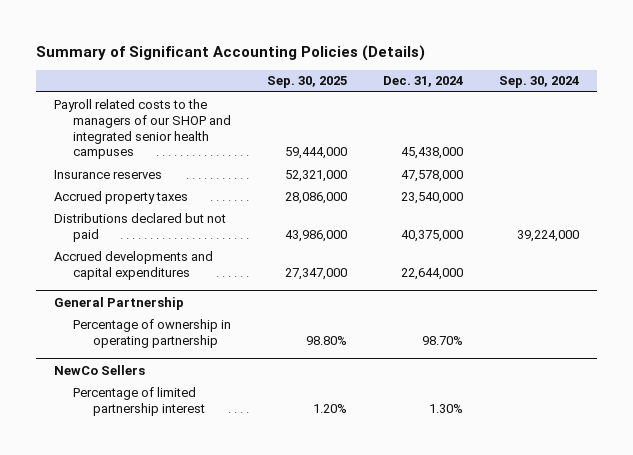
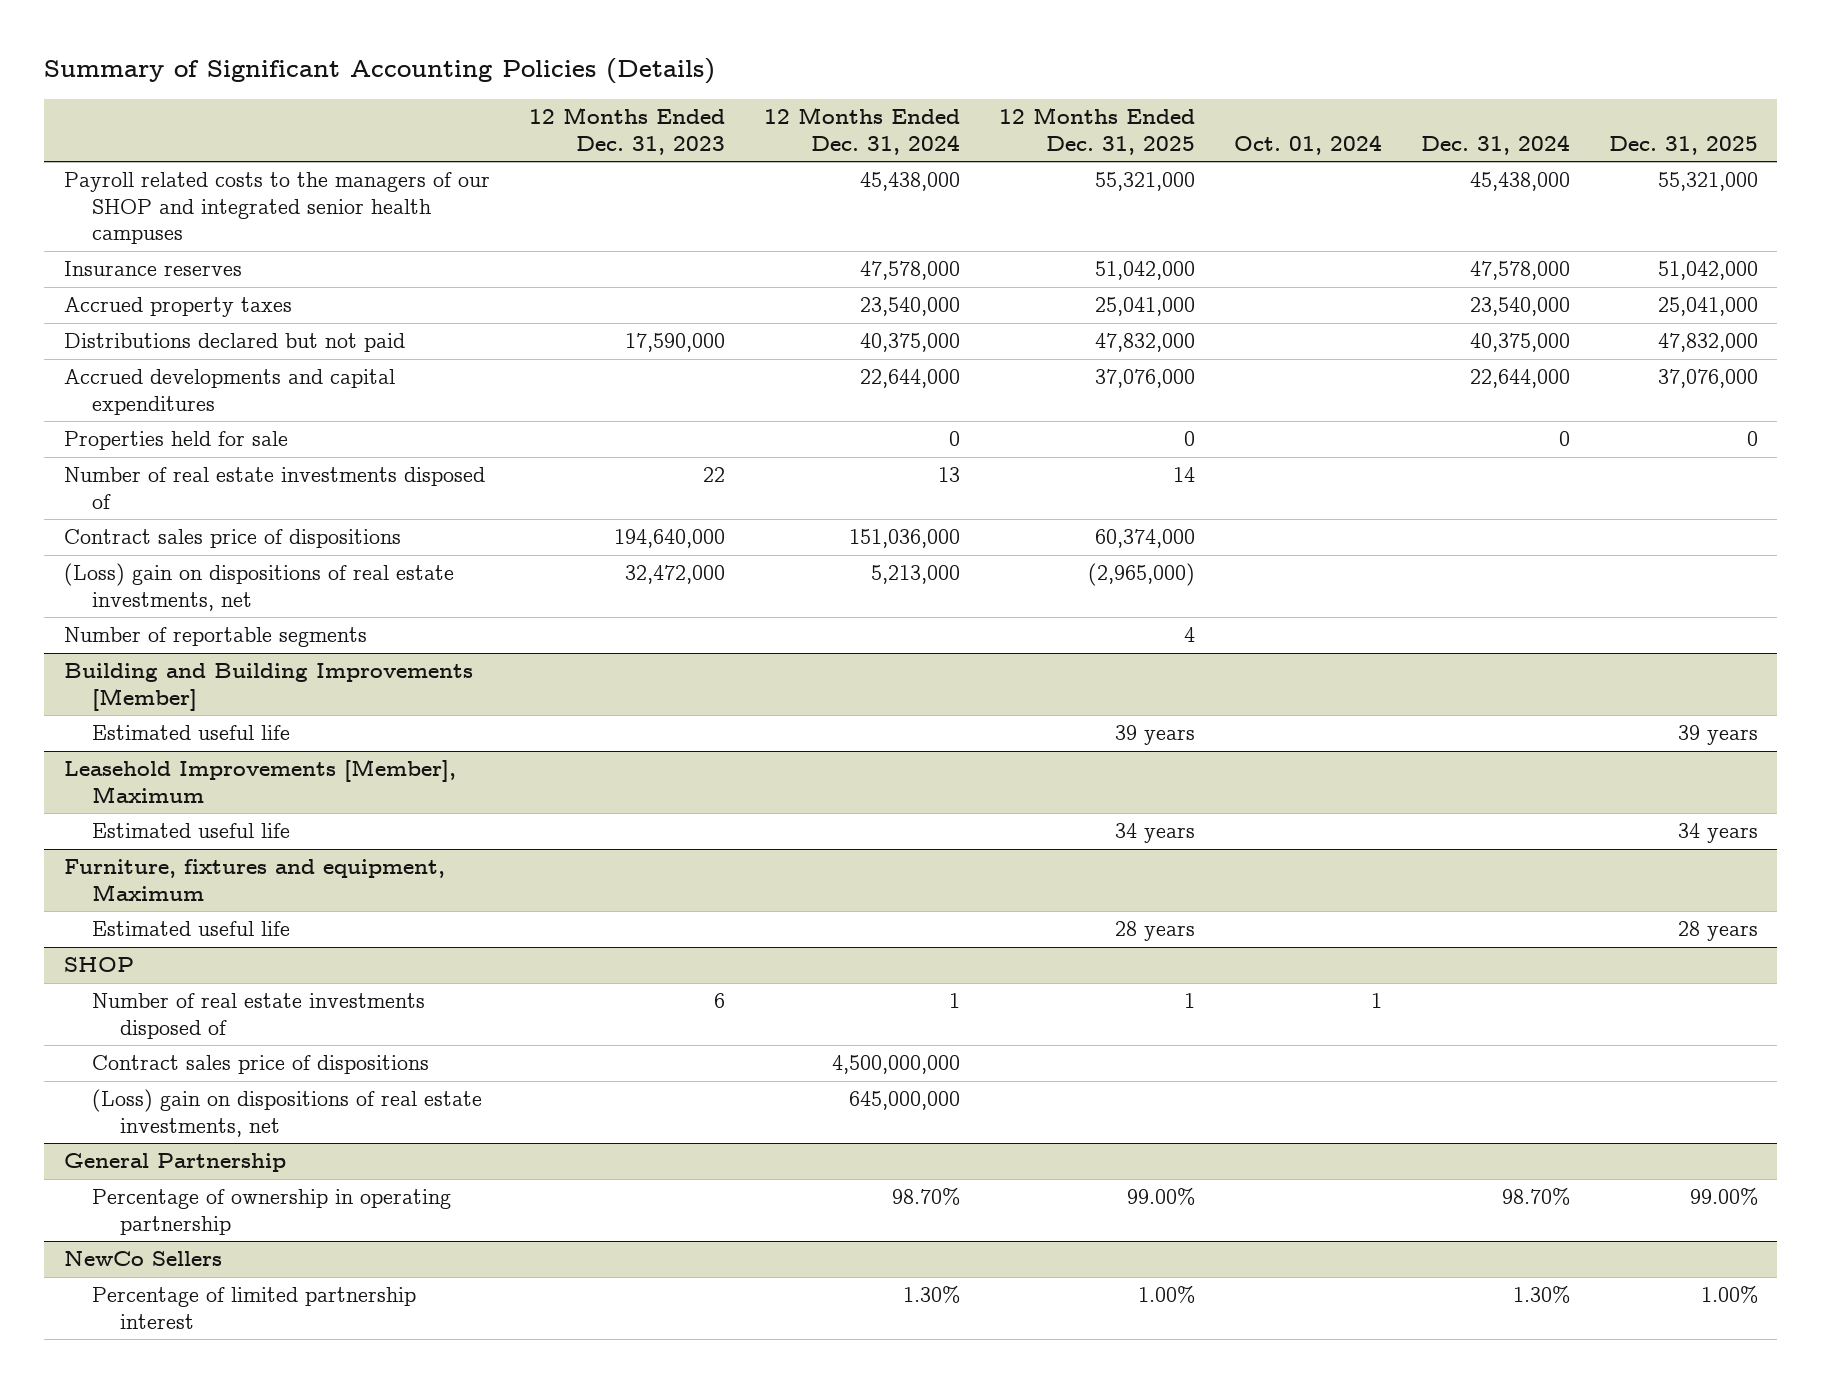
[267,76,348,89] Sep. 30, 2025 -> none
[498,76,579,89] Sep. 30, 2024 -> none
none -> [528,107,725,155] 12 Months Ended Dec. 31, 2023
none -> [763,107,960,155] 12 Months Ended Dec. 31, 2024
none -> [998,107,1195,155] 12 Months Ended Dec. 31, 2025
none -> [1233,134,1382,155] Oct. 01, 2024
none -> [1608,135,1758,155] Dec. 31, 2025
none -> [63,431,288,451] Properties held for sale
none -> [63,467,485,509] Number of real estate investments disposed of
none -> [63,529,401,549] Contract sales price of dispositions
none -> [63,563,454,611] (Loss) gain on dispositions of real estate investments, net
none -> [63,627,367,648] Number of reportable segments
none -> [63,663,473,711] Building and Building Improvements [Member]
none -> [91,725,290,741] Estimated useful life
none -> [63,759,456,803] Leasehold Improvements [Member], Maximum
none -> [91,823,290,839] Estimated useful life
none -> [63,859,445,901] Furniture, fixtures and equipment, Maximum
none -> [91,921,290,937] Estimated useful life
none -> [63,957,134,973] SHOP
none -> [91,993,425,1039] Number of real estate investments disposed of
none -> [91,1055,429,1075] Contract sales price of dispositions
none -> [91,1089,482,1137] (Loss) gain on dispositions of real estate investments, net

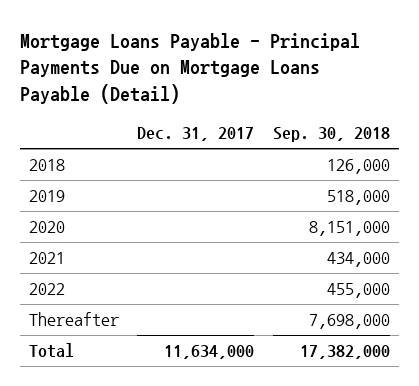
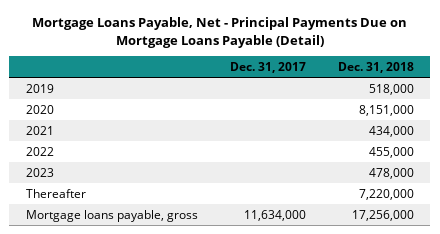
[19,32,360,105] Mortgage Loans Payable - Principal Payments Due on Mortgage Loans Payable (Detail) -> [31,17,407,48] Mortgage Loans Payable, Net - Principal Payments Due on Mortgage Loans Payable (Detail)
[272,127,390,143] Sep. 30, 2018 -> none
none -> [338,61,415,73] Dec. 31, 2018
[28,158,65,171] 2018 -> none
none -> [25,167,54,177] 2023
[28,342,74,358] Total -> [25,209,198,222] Mortgage loans payable, gross

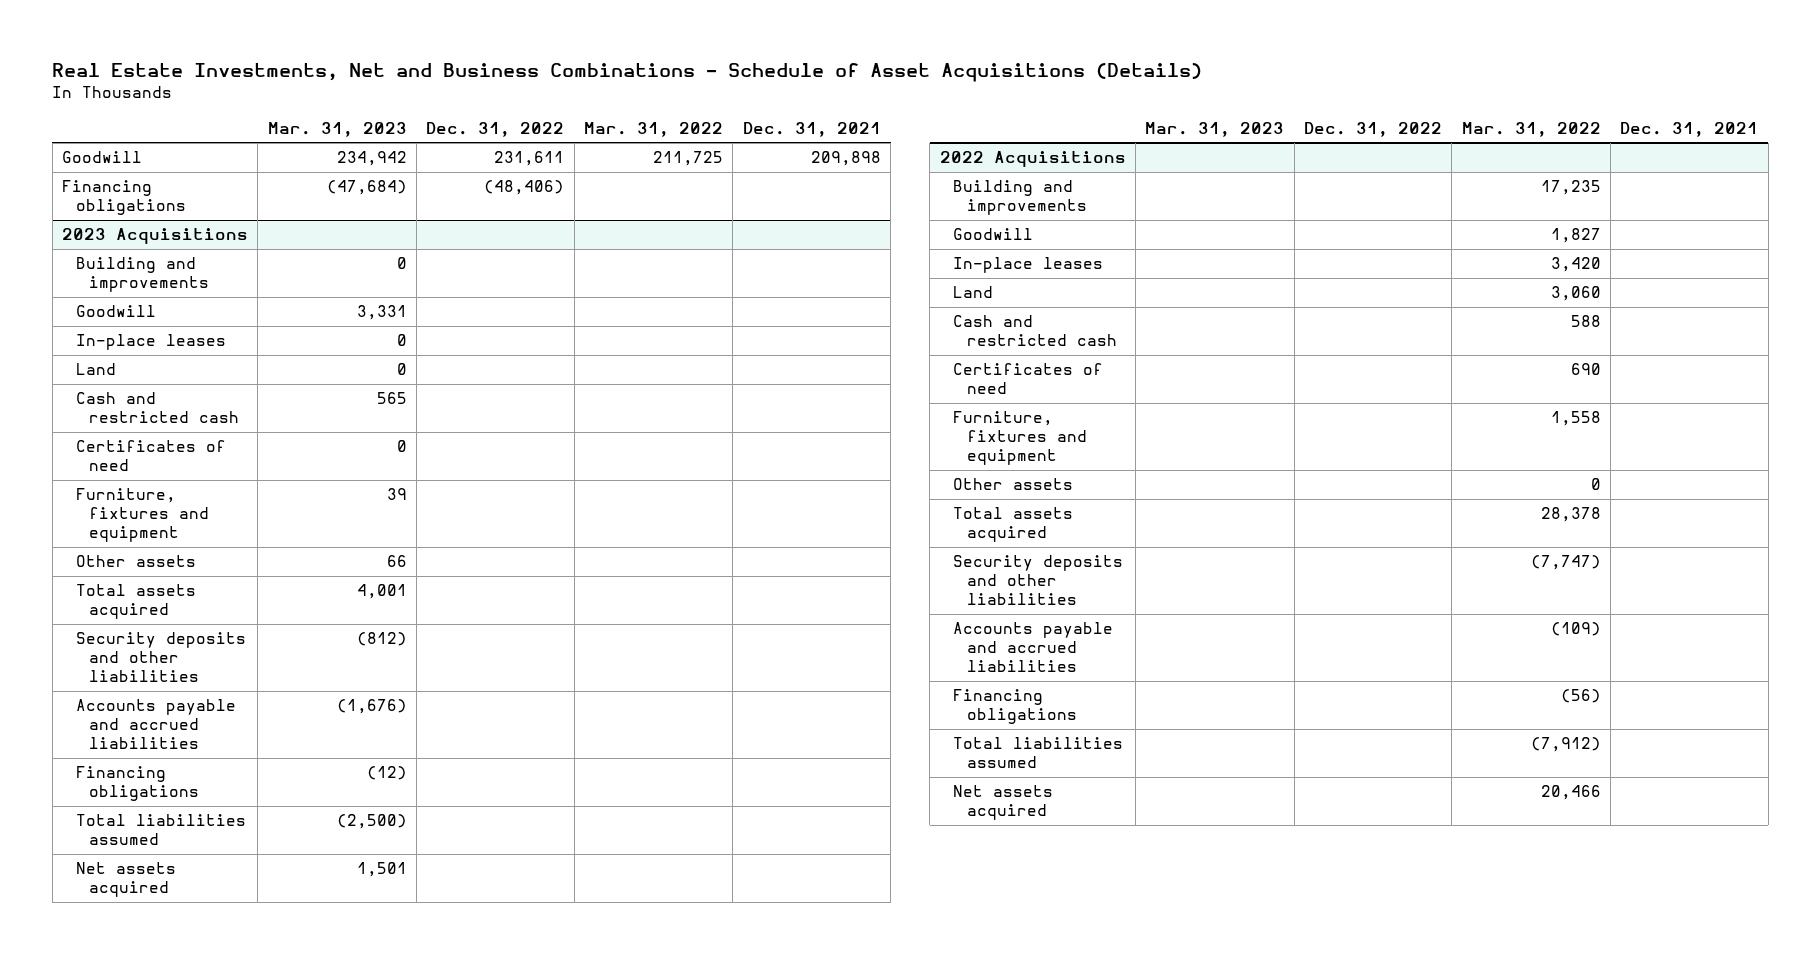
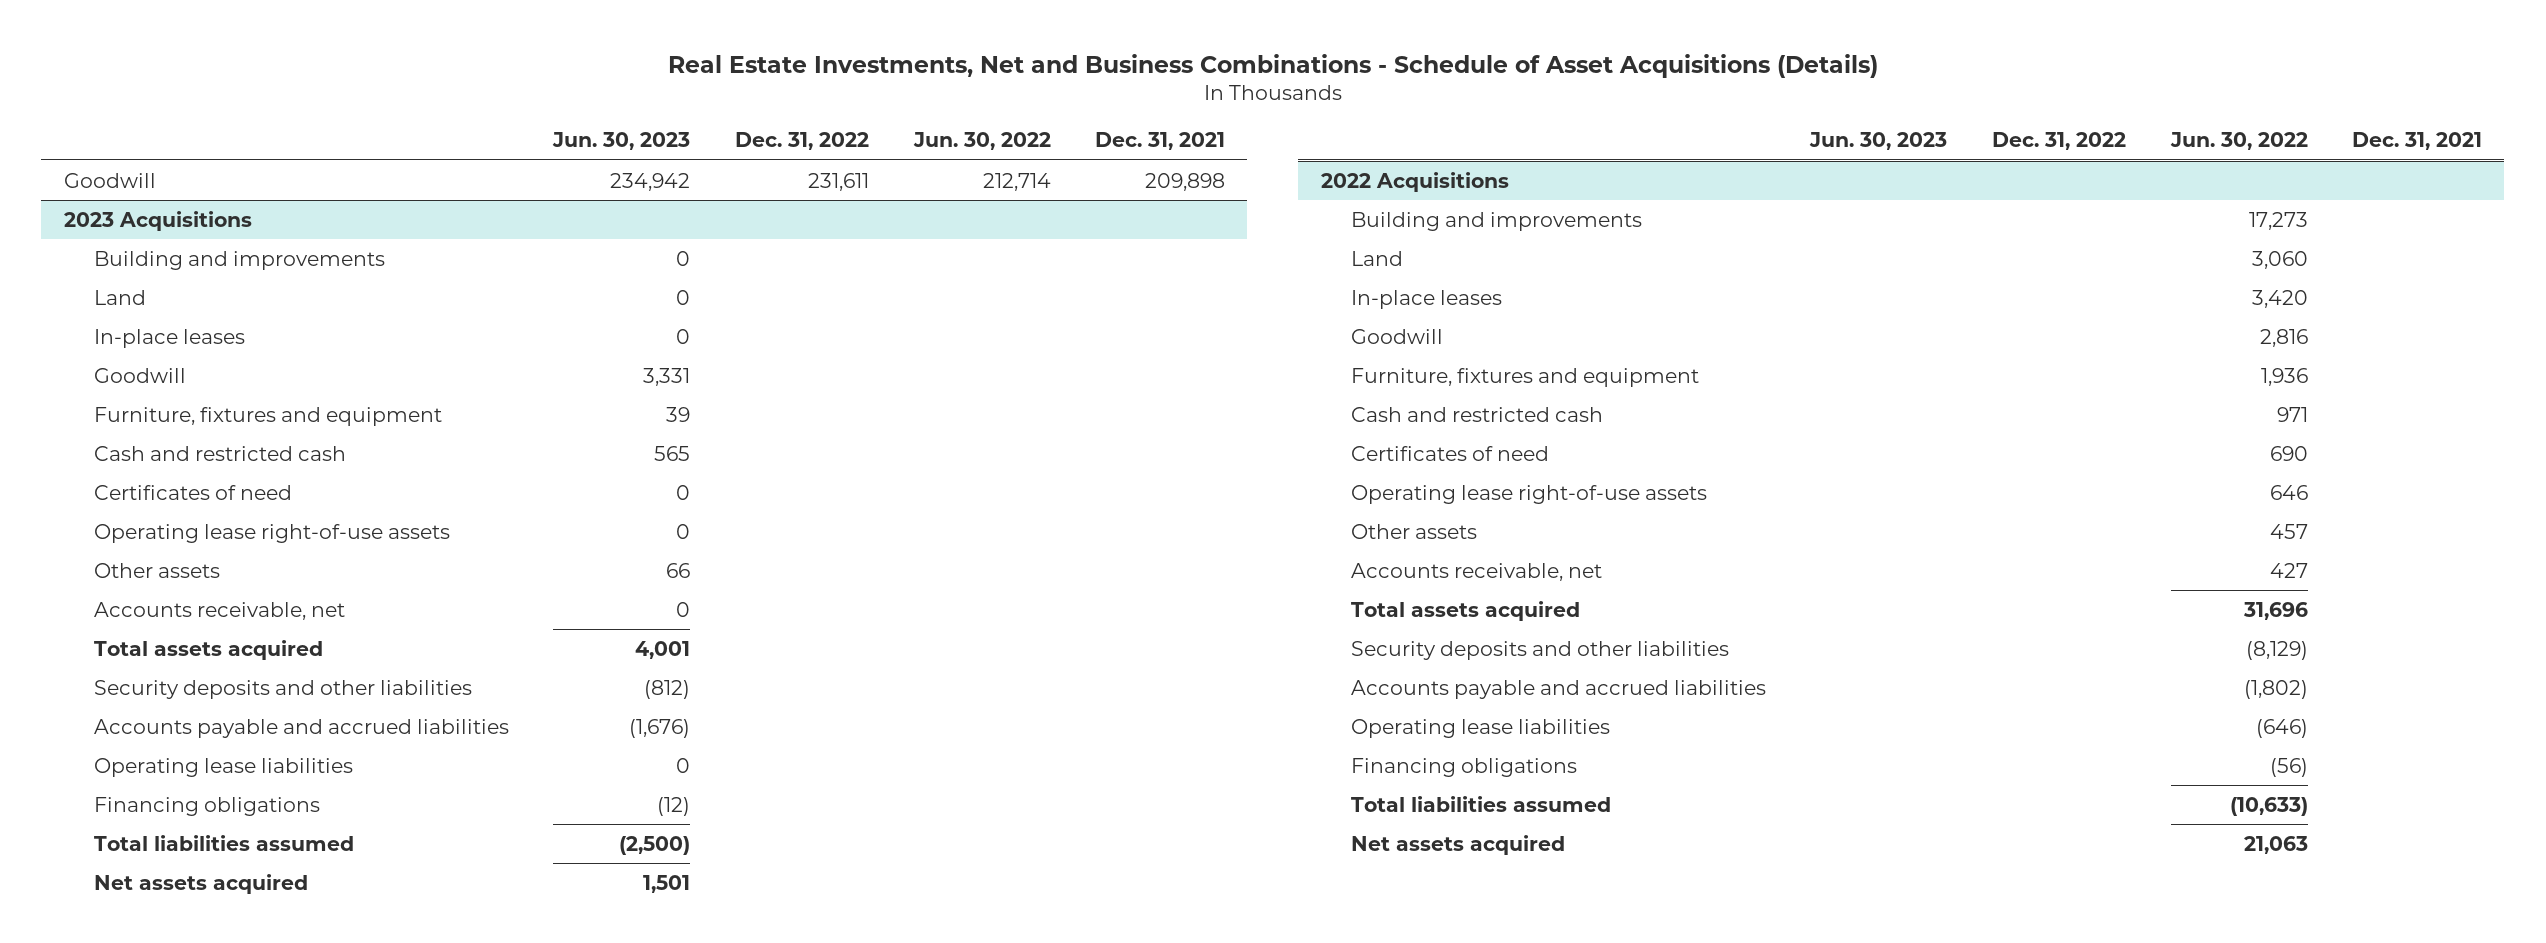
[267,121,407,137] Mar. 31, 2023 -> none
[584,121,724,137] Mar. 31, 2022 -> none
none -> [552,132,691,151] Jun. 30, 2023
none -> [912,132,1051,151] Jun. 30, 2022
[62,180,186,216] Financing obligations -> none
[75,334,226,351] In-place leases -> [93,328,245,348] In-place leases
[75,305,156,318] Goodwill -> [93,367,186,383] Goodwill
[75,488,210,543] Furniture, fixtures and equipment -> [93,406,442,426] Furniture, fixtures and equipment
none -> [93,523,450,543] Operating lease right-of-use assets
none -> [93,601,345,620] Accounts receivable, net
none -> [93,757,353,777] Operating lease liabilities
[953,257,1104,274] In-place leases -> [1350,289,1502,309] In-place leases
[953,228,1034,241] Goodwill -> [1350,328,1443,344] Goodwill
[953,411,1087,466] Furniture, fixtures and equipment -> [1350,367,1699,387] Furniture, fixtures and equipment
none -> [1350,484,1707,504] Operating lease right-of-use assets
none -> [1350,562,1602,581] Accounts receivable, net
none -> [1350,718,1610,738] Operating lease liabilities

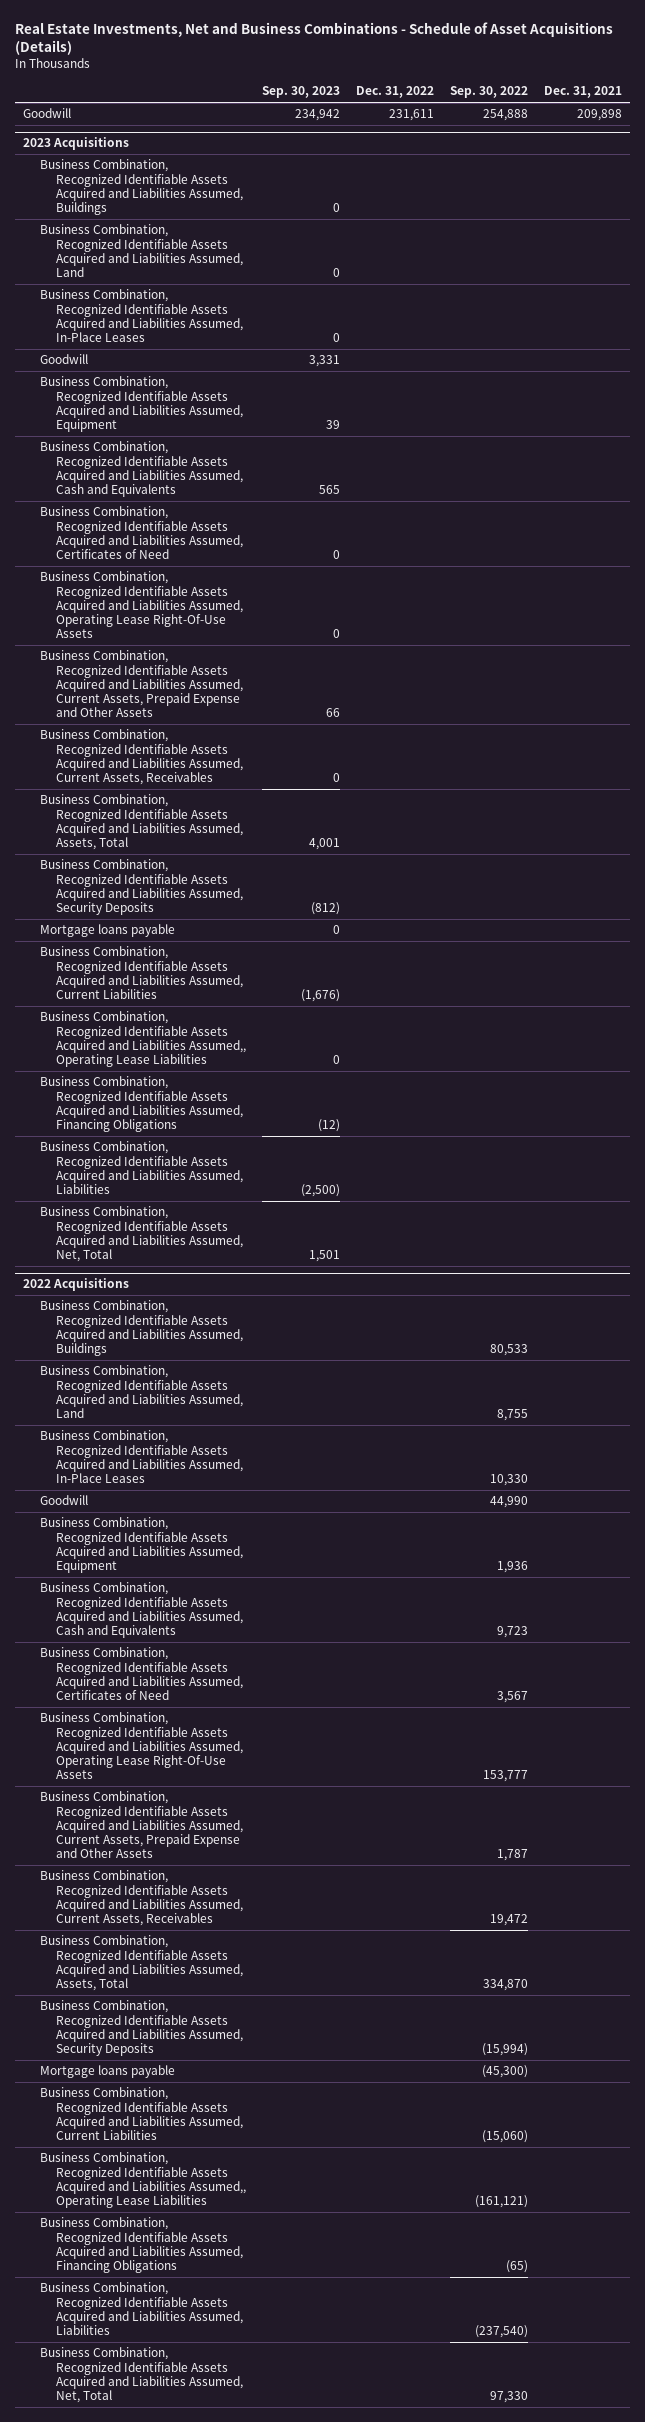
[552,132,691,151] Jun. 30, 2023 -> none
[912,132,1051,151] Jun. 30, 2022 -> none
none -> [262,86,341,99] Sep. 30, 2023
none -> [450,86,529,99] Sep. 30, 2022
[93,250,385,270] Building and improvements -> [39,159,244,215] Business Combination, Recognized Identifiable Assets Acquired and Liabilities Assumed, Buildings
[93,289,146,305] Land -> [39,224,244,277] Business Combination, Recognized Identifiable Assets Acquired and Liabilities Assumed, Land
[93,328,245,348] In-place leases -> [39,289,244,342] Business Combination, Recognized Identifiable Assets Acquired and Liabilities Assumed, In-Place Leases
[93,679,472,699] Security deposits and other liabilities -> none
[93,406,442,426] Furniture, fixtures and equipment -> [39,376,244,432] Business Combination, Recognized Identifiable Assets Acquired and Liabilities Assumed, Equipment
[93,445,346,461] Cash and restricted cash -> [39,441,244,497] Business Combination, Recognized Identifiable Assets Acquired and Liabilities Assumed, Cash and Equivalents
[93,484,292,500] Certificates of need -> [39,506,244,559] Business Combination, Recognized Identifiable Assets Acquired and Liabilities Assumed, Certificates of Need
[93,523,450,543] Operating lease right-of-use assets -> [39,571,244,639] Business Combination, Recognized Identifiable Assets Acquired and Liabilities Assumed, Operating Lease Right-Of-Use Assets
[93,562,220,578] Other assets -> [39,650,244,718] Business Combination, Recognized Identifiable Assets Acquired and Liabilities Assumed, Current Assets, Prepaid Expense and Other Assets
[93,601,345,620] Accounts receivable, net -> [39,729,244,785] Business Combination, Recognized Identifiable Assets Acquired and Liabilities Assumed, Current Assets, Receivables
[93,639,323,660] Total assets acquired -> [39,794,244,850] Business Combination, Recognized Identifiable Assets Acquired and Liabilities Assumed, Assets, Total
none -> [39,859,244,915] Business Combination, Recognized Identifiable Assets Acquired and Liabilities Assumed, Security Deposits
none -> [39,924,175,938] Mortgage loans payable
[93,718,509,738] Accounts payable and accrued liabilities -> [39,946,244,999] Business Combination, Recognized Identifiable Assets Acquired and Liabilities Assumed, Current Liabilities
[93,757,353,777] Operating lease liabilities -> [39,1011,247,1067] Business Combination, Recognized Identifiable Assets Acquired and Liabilities Assumed,, Operating Lease Liabilities
[93,796,320,816] Financing obligations -> [39,1076,244,1132] Business Combination, Recognized Identifiable Assets Acquired and Liabilities Assumed, Financing Obligations
[93,834,354,851] Total liabilities assumed -> [39,1141,244,1194] Business Combination, Recognized Identifiable Assets Acquired and Liabilities Assumed, Liabilities
[93,873,308,894] Net assets acquired -> [39,1206,244,1262] Business Combination, Recognized Identifiable Assets Acquired and Liabilities Assumed, Net, Total
[1350,211,1642,231] Building and improvements -> [39,1300,244,1356] Business Combination, Recognized Identifiable Assets Acquired and Liabilities Assumed, Buildings
[1350,250,1403,266] Land -> [39,1365,244,1418] Business Combination, Recognized Identifiable Assets Acquired and Liabilities Assumed, Land
[1350,289,1502,309] In-place leases -> [39,1430,244,1483] Business Combination, Recognized Identifiable Assets Acquired and Liabilities Assumed, In-Place Leases
[1350,640,1729,660] Security deposits and other liabilities -> none
[1350,367,1699,387] Furniture, fixtures and equipment -> [39,1517,244,1573] Business Combination, Recognized Identifiable Assets Acquired and Liabilities Assumed, Equipment
[1350,406,1603,422] Cash and restricted cash -> [39,1582,244,1638] Business Combination, Recognized Identifiable Assets Acquired and Liabilities Assumed, Cash and Equivalents
[1350,445,1549,461] Certificates of need -> [39,1647,244,1700] Business Combination, Recognized Identifiable Assets Acquired and Liabilities Assumed, Certificates of Need
[1350,484,1707,504] Operating lease right-of-use assets -> [39,1712,244,1780] Business Combination, Recognized Identifiable Assets Acquired and Liabilities Assumed, Operating Lease Right-Of-Use Assets
[1350,523,1477,539] Other assets -> [39,1791,244,1859] Business Combination, Recognized Identifiable Assets Acquired and Liabilities Assumed, Current Assets, Prepaid Expense and Other Assets
[1350,562,1602,581] Accounts receivable, net -> [39,1870,244,1926] Business Combination, Recognized Identifiable Assets Acquired and Liabilities Assumed, Current Assets, Receivables
[1350,600,1580,621] Total assets acquired -> [39,1935,244,1991] Business Combination, Recognized Identifiable Assets Acquired and Liabilities Assumed, Assets, Total
none -> [39,2000,244,2056] Business Combination, Recognized Identifiable Assets Acquired and Liabilities Assumed, Security Deposits
none -> [39,2065,175,2079] Mortgage loans payable
[1350,679,1766,699] Accounts payable and accrued liabilities -> [39,2087,244,2140] Business Combination, Recognized Identifiable Assets Acquired and Liabilities Assumed, Current Liabilities
[1350,718,1610,738] Operating lease liabilities -> [39,2152,247,2208] Business Combination, Recognized Identifiable Assets Acquired and Liabilities Assumed,, Operating Lease Liabilities
[1350,757,1577,777] Financing obligations -> [39,2217,244,2273] Business Combination, Recognized Identifiable Assets Acquired and Liabilities Assumed, Financing Obligations
[1350,795,1611,812] Total liabilities assumed -> [39,2282,244,2335] Business Combination, Recognized Identifiable Assets Acquired and Liabilities Assumed, Liabilities
[1350,834,1565,855] Net assets acquired -> [39,2347,244,2403] Business Combination, Recognized Identifiable Assets Acquired and Liabilities Assumed, Net, Total

